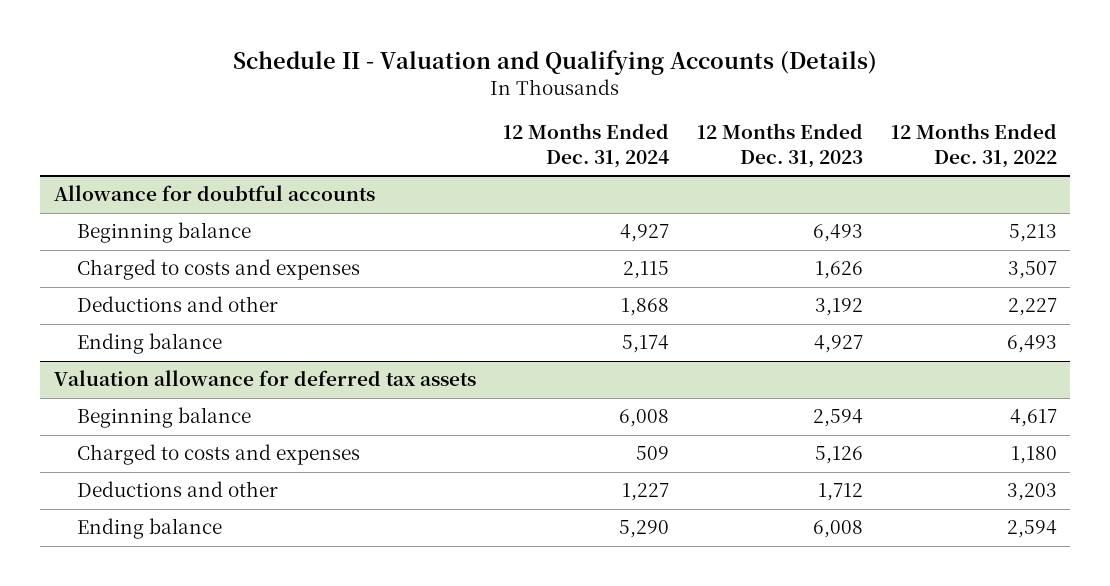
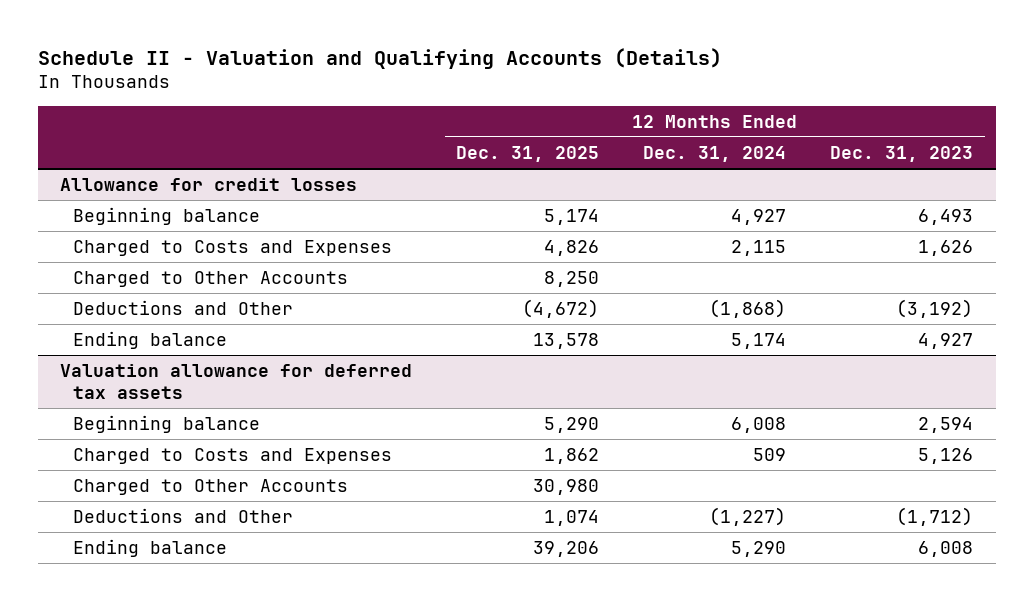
[890,123,1057,168] 12 Months Ended Dec. 31, 2022 -> none
none -> [456,145,600,162] Dec. 31, 2025
[53,185,375,202] Allowance for doubtful accounts -> [60,178,358,192] Allowance for credit losses
[77,259,361,281] Charged to costs and expenses -> [72,240,392,257] Charged to Costs and Expenses
none -> [72,271,348,288] Charged to Other Accounts
[77,296,279,313] Deductions and other -> [72,300,293,316] Deductions and Other
[621,298,670,317] 1,868 -> [709,299,787,319] (1,868)
[814,298,863,317] 3,192 -> [896,299,974,319] (3,192)
[77,444,361,466] Charged to costs and expenses -> [72,448,392,465] Charged to Costs and Expenses
none -> [72,479,348,496] Charged to Other Accounts
[77,481,279,498] Deductions and other -> [72,508,293,524] Deductions and Other
[622,483,670,502] 1,227 -> [709,507,787,527] (1,227)
[817,483,863,502] 1,712 -> [896,507,974,527] (1,712)

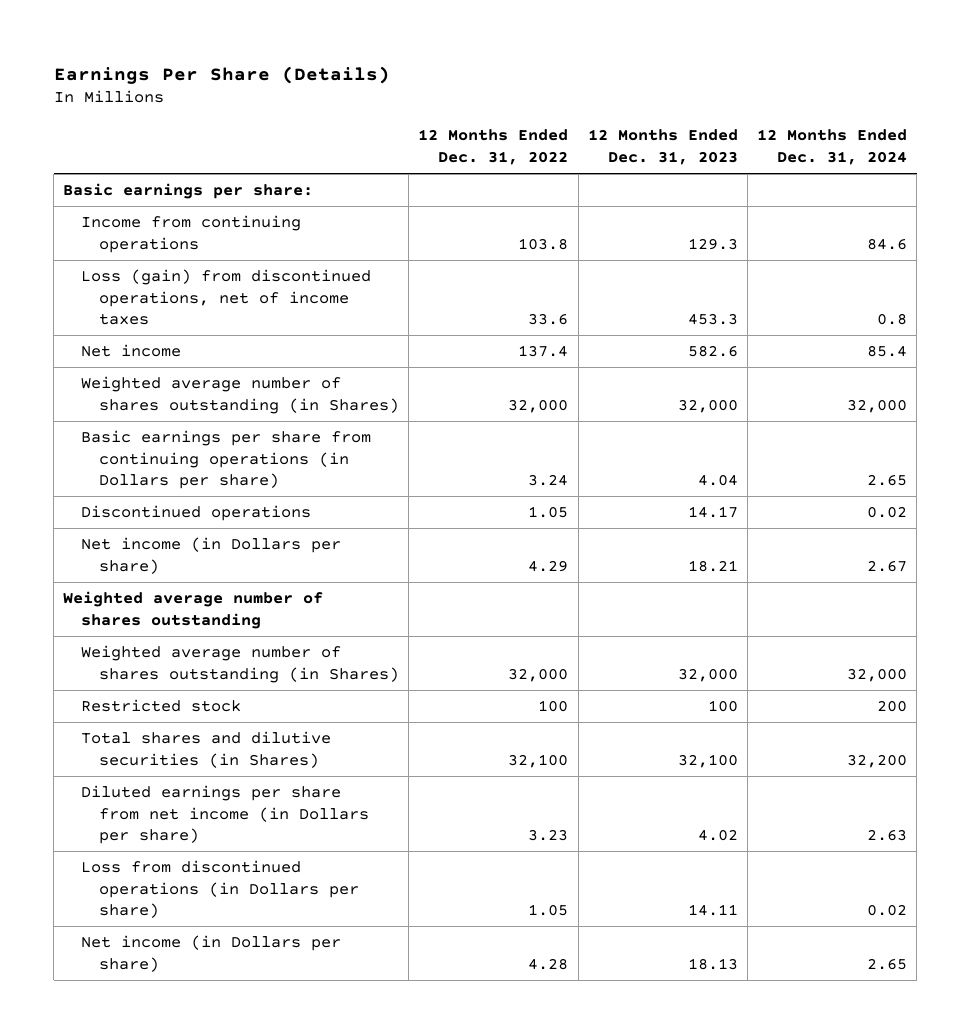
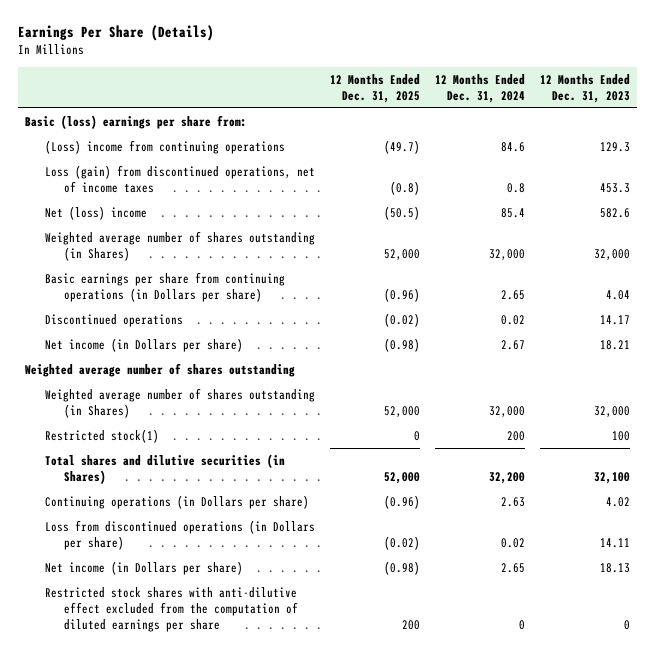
[418,129,569,165] 12 Months Ended Dec. 31, 2022 -> none
none -> [329,73,420,103] 12 Months Ended Dec. 31, 2025
[63,183,314,200] Basic earnings per share: -> [25,114,248,129] Basic (loss) earnings per share from:
[81,215,302,253] Income from continuing operations -> [44,139,285,154] (Loss) income from continuing operations
[81,344,182,358] Net income -> [44,205,147,220] Net (loss) income
[81,699,242,713] Restricted stock -> [44,428,159,443] Restricted stock(1)
[81,785,369,844] Diluted earnings per share from net income (in Dollars per share) -> [44,494,309,509] Continuing operations (in Dollars per share)
none -> [44,586,299,632] Restricted stock shares with anti-dilutive effect excluded from the computation of diluted earnings per share

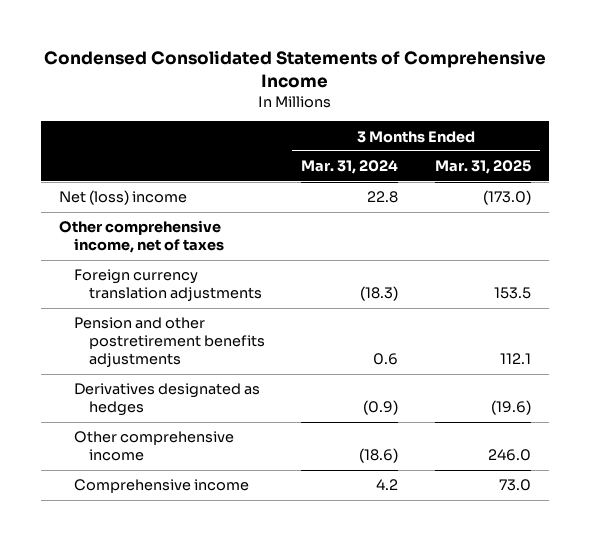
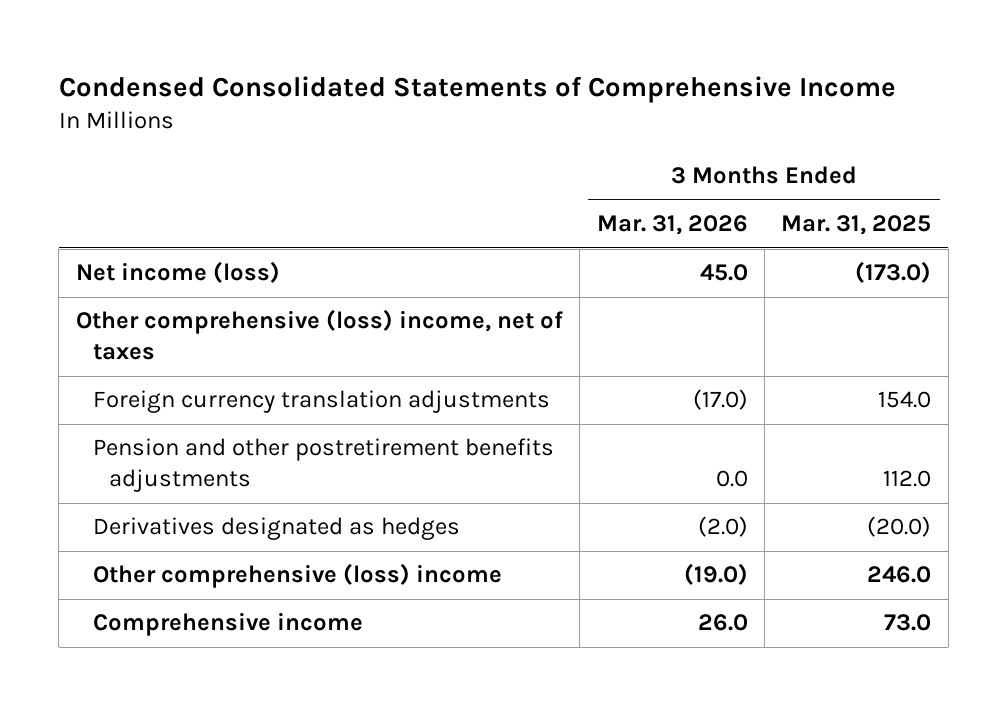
[301,160,399,175] Mar. 31, 2024 -> none
none -> [596,215,748,236] Mar. 31, 2026
[59,190,188,206] Net (loss) income -> [75,261,280,284] Net income (loss)
[59,220,225,254] Other comprehensive income, net of taxes -> [75,309,563,361] Other comprehensive (loss) income, net of taxes
[493,287,531,300] 153.5 -> [878,391,932,409] 154.0
[499,353,531,365] 112.1 -> [883,470,932,488] 112.0
[490,400,531,416] (19.6) -> [867,516,932,538] (20.0)
[74,431,235,462] Other comprehensive income -> [92,563,502,589] Other comprehensive (loss) income

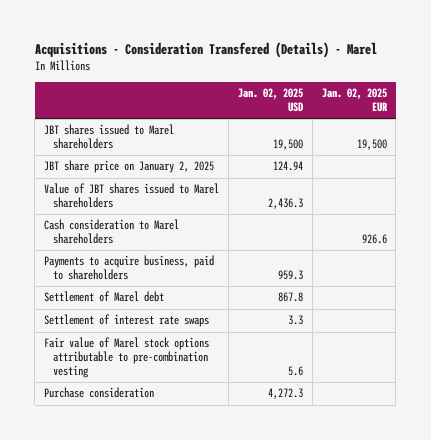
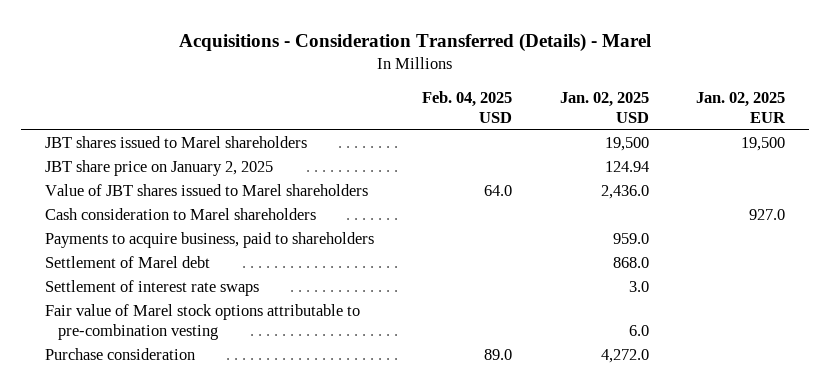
[34,41,377,58] Acquisitions - Consideration Transfered (Details) - Marel -> [179,33,652,53] Acquisitions - Consideration Transferred (Details) - Marel
none -> [421,91,512,124] Feb. 04, 2025 USD
[267,198,303,210] 2,436.3 -> [600,185,649,200] 2,436.0
[361,234,387,245] 926.6 -> [749,209,786,221] 927.0
[277,270,303,281] 959.3 -> [612,233,649,245] 959.0
[277,292,303,303] 867.8 -> [612,257,649,269] 868.0
[287,315,303,326] 3.3 -> [628,281,649,293] 3.0
[287,366,303,377] 5.6 -> [628,325,649,337] 6.0
[267,388,303,400] 4,272.3 -> [600,349,649,364] 4,272.0

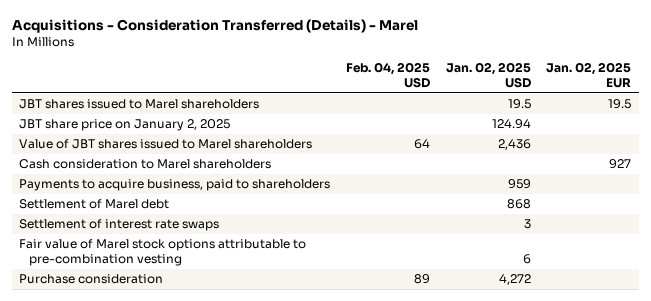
[604,137,649,152] 19,500 -> [507,99,531,110] 19.5
[741,137,786,152] 19,500 -> [608,99,632,110] 19.5
[483,185,512,197] 64.0 -> [414,139,431,150] 64
[600,185,649,200] 2,436.0 -> [497,139,531,151] 2,436
[749,209,786,221] 927.0 -> [609,159,632,170] 927
[612,233,649,245] 959.0 -> [507,179,531,190] 959
[612,257,649,269] 868.0 -> [506,199,531,210] 868
[628,281,649,293] 3.0 -> [523,219,531,230] 3
[628,325,649,337] 6.0 -> [522,254,531,265] 6
[483,349,512,361] 89.0 -> [414,274,431,285] 89
[600,349,649,364] 4,272.0 -> [498,274,531,286] 4,272

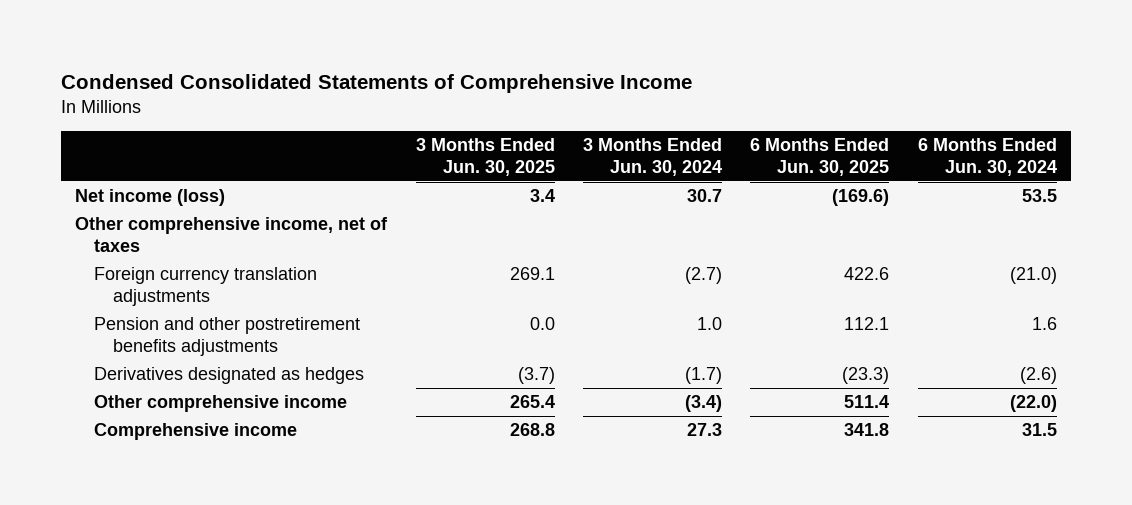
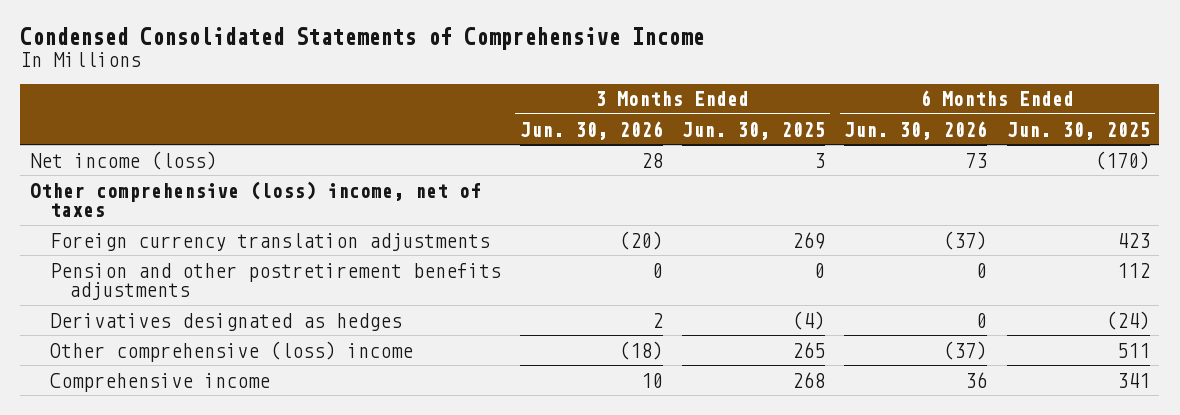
[582,138,722,176] 3 Months Ended Jun. 30, 2024 -> none
[917,138,1057,176] 6 Months Ended Jun. 30, 2024 -> none
none -> [519,120,663,140] Jun. 30, 2026
none -> [844,120,988,140] Jun. 30, 2026
[529,189,555,203] 3.4 -> [814,152,826,168] 3
[832,189,890,207] (169.6) -> [1094,150,1150,170] (170)
[75,217,389,252] Other comprehensive income, net of taxes -> [29,180,481,217] Other comprehensive (loss) income, net of taxes
[509,267,555,281] 269.1 -> [792,231,826,249] 269
[844,267,890,281] 422.6 -> [1116,232,1150,248] 423
[529,317,555,331] 0.0 -> [814,262,826,278] 0
[844,317,890,331] 112.1 -> [1116,262,1150,278] 112
[517,367,555,385] (3.7) -> [792,310,826,330] (4)
[842,367,890,385] (23.3) -> [1105,310,1150,330] (24)
[94,395,348,413] Other comprehensive income -> [49,340,413,362] Other comprehensive (loss) income
[509,395,555,409] 265.4 -> [792,341,826,358] 265
[844,395,890,409] 511.4 -> [1116,342,1150,358] 511
[509,423,555,437] 268.8 -> [792,371,826,388] 268
[844,423,890,437] 341.8 -> [1116,372,1150,388] 341

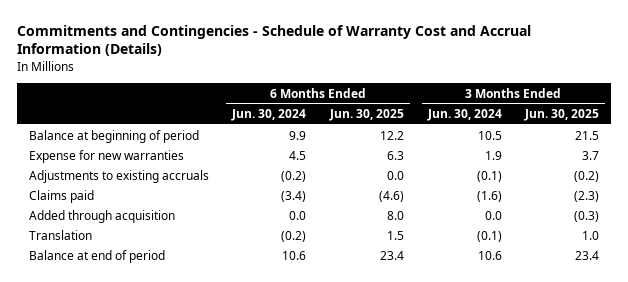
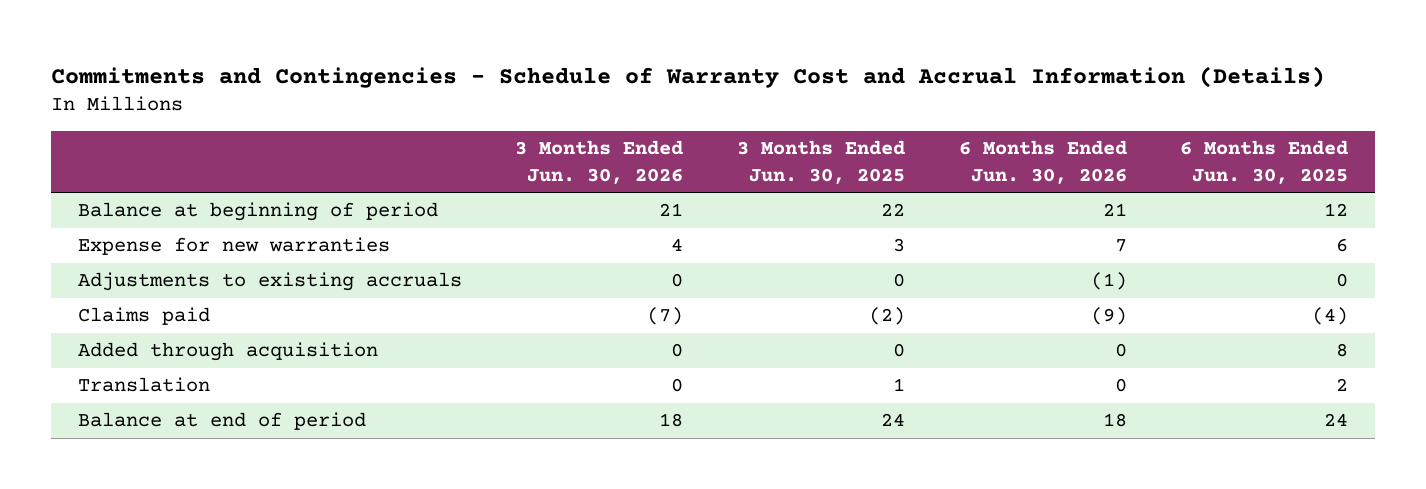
[231,108,307,121] Jun. 30, 2024 -> none
[426,108,502,121] Jun. 30, 2024 -> none
none -> [515,140,684,184] 3 Months Ended Jun. 30, 2026
none -> [958,140,1127,184] 6 Months Ended Jun. 30, 2026
[379,130,404,140] 12.2 -> [1324,203,1349,217] 12
[575,130,600,140] 21.5 -> [880,203,905,217] 22
[386,150,404,160] 6.3 -> [1336,238,1349,253] 6
[582,150,600,160] 3.7 -> [892,238,905,253] 3
[386,170,404,180] 0.0 -> [1336,273,1349,288] 0
[574,170,600,182] (0.2) -> [892,273,905,288] 0
[378,190,404,202] (4.6) -> [1312,307,1349,326] (4)
[574,190,600,202] (2.3) -> [868,307,905,326] (2)
[386,210,404,220] 8.0 -> [1336,343,1349,358] 8
[574,210,600,222] (0.3) -> [892,343,905,358] 0
[386,230,404,240] 1.5 -> [1336,378,1349,392] 2
[582,230,600,240] 1.0 -> [892,378,905,392] 1
[379,250,404,260] 23.4 -> [1324,413,1349,427] 24
[575,250,600,260] 23.4 -> [880,413,905,427] 24

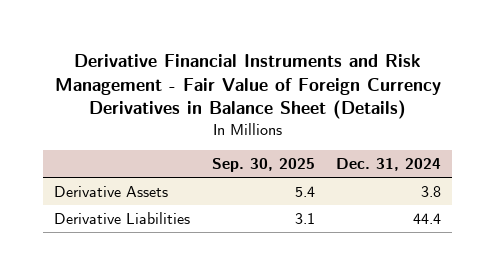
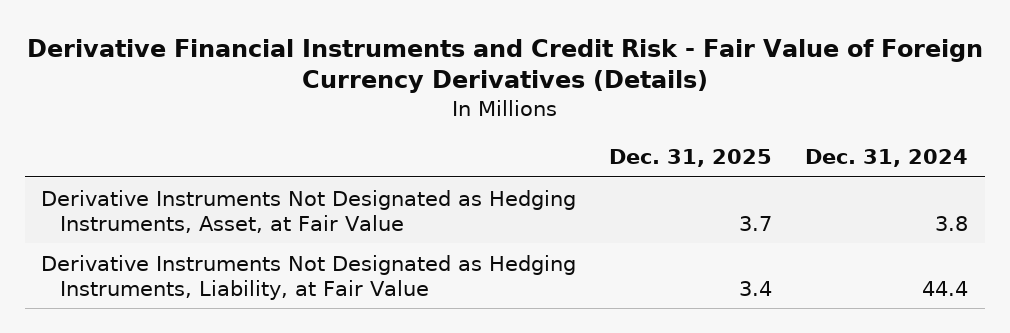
[54,53,441,120] Derivative Financial Instruments and Risk Management - Fair Value of Foreign Currency Derivatives in Balance Sheet (Details) -> [26,38,983,94] Derivative Financial Instruments and Credit Risk - Fair Value of Foreign Currency Derivatives (Details)
[211,158,315,173] Sep. 30, 2025 -> none
none -> [609,149,773,168] Dec. 31, 2025
[53,185,168,197] Derivative Assets -> [41,189,577,233] Derivative Instruments Not Designated as Hedging Instruments, Asset, at Fair Value
[53,211,190,224] Derivative Liabilities -> [41,254,577,300] Derivative Instruments Not Designated as Hedging Instruments, Liability, at Fair Value

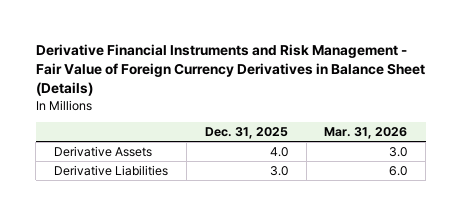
[26,38,983,94] Derivative Financial Instruments and Credit Risk - Fair Value of Foreign Currency Derivatives (Details) -> [35,43,425,96] Derivative Financial Instruments and Risk Management - Fair Value of Foreign Currency Derivatives in Balance Sheet (Details)
[805,149,969,168] Dec. 31, 2024 -> none
none -> [324,126,408,139] Mar. 31, 2026
[41,254,577,300] Derivative Instruments Not Designated as Hedging Instruments, Liability, at Fair Value -> none
[41,189,577,233] Derivative Instruments Not Designated as Hedging Instruments, Asset, at Fair Value -> [54,145,153,157] Derivative Assets
[739,215,773,231] 3.7 -> [269,146,288,157] 4.0
none -> [54,164,169,176] Derivative Liabilities

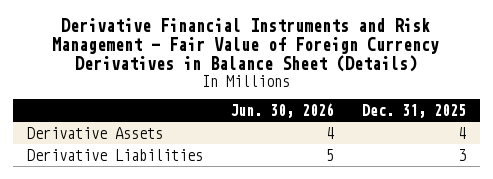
[324,126,408,139] Mar. 31, 2026 -> none
none -> [230,103,335,119] Jun. 30, 2026
[269,146,288,157] 4.0 -> [458,126,467,139] 4
[269,165,288,176] 3.0 -> [458,148,467,161] 3

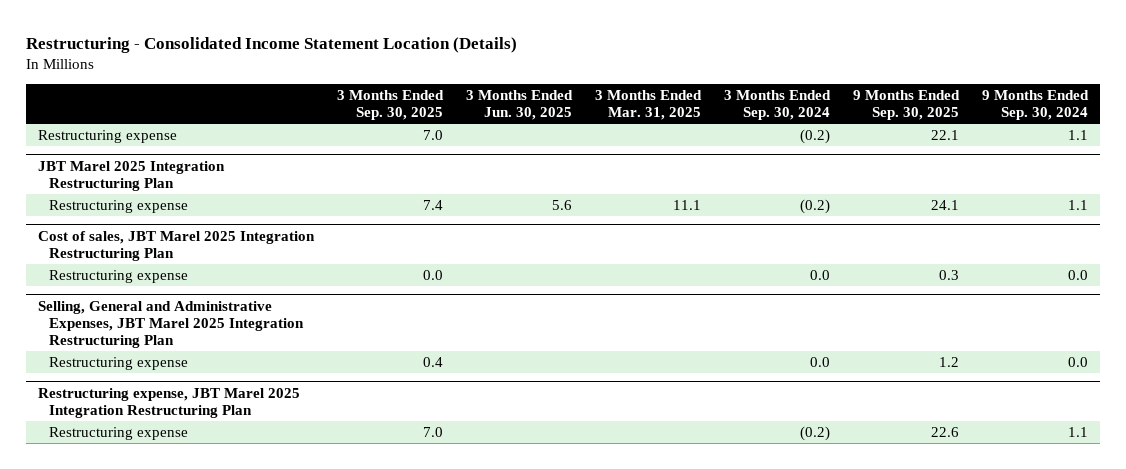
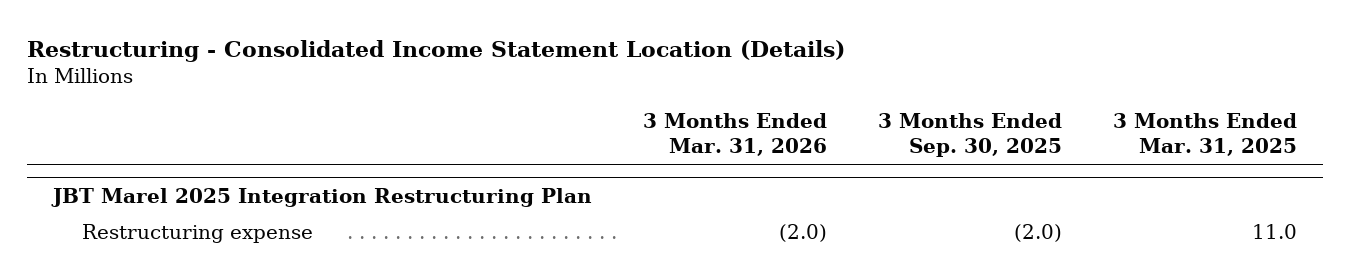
[465,89,573,120] 3 Months Ended Jun. 30, 2025 -> none
[724,89,832,120] 3 Months Ended Sep. 30, 2024 -> none
[853,89,961,120] 9 Months Ended Sep. 30, 2025 -> none
[982,89,1090,120] 9 Months Ended Sep. 30, 2024 -> none
none -> [642,112,827,156] 3 Months Ended Mar. 31, 2026
[37,129,177,143] Restructuring expense -> none
[37,230,315,261] Cost of sales, JBT Marel 2025 Integration Restructuring Plan -> none
[48,269,188,283] Restructuring expense -> none
[37,300,304,349] Selling, General and Administrative Expenses, JBT Marel 2025 Integration Restructuring Plan -> none
[48,356,188,370] Restructuring expense -> none
[37,387,300,418] Restructuring expense, JBT Marel 2025 Integration Restructuring Plan -> none
[48,426,188,440] Restructuring expense -> none
[422,199,443,210] 7.4 -> [1014,224,1063,243] (2.0)
[672,199,701,210] 11.1 -> [1252,224,1298,240] 11.0

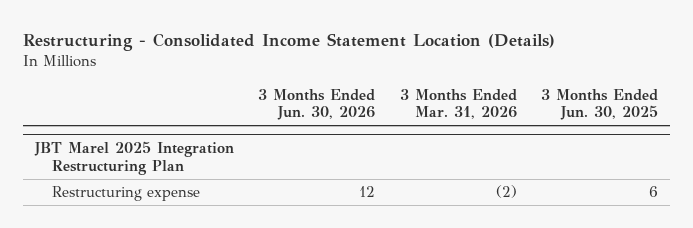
[878,112,1063,157] 3 Months Ended Sep. 30, 2025 -> none
[1113,112,1298,156] 3 Months Ended Mar. 31, 2025 -> none
none -> [258,88,376,121] 3 Months Ended Jun. 30, 2026
none -> [540,88,658,121] 3 Months Ended Jun. 30, 2025
[778,224,827,243] (2.0) -> [495,185,517,199] (2)

